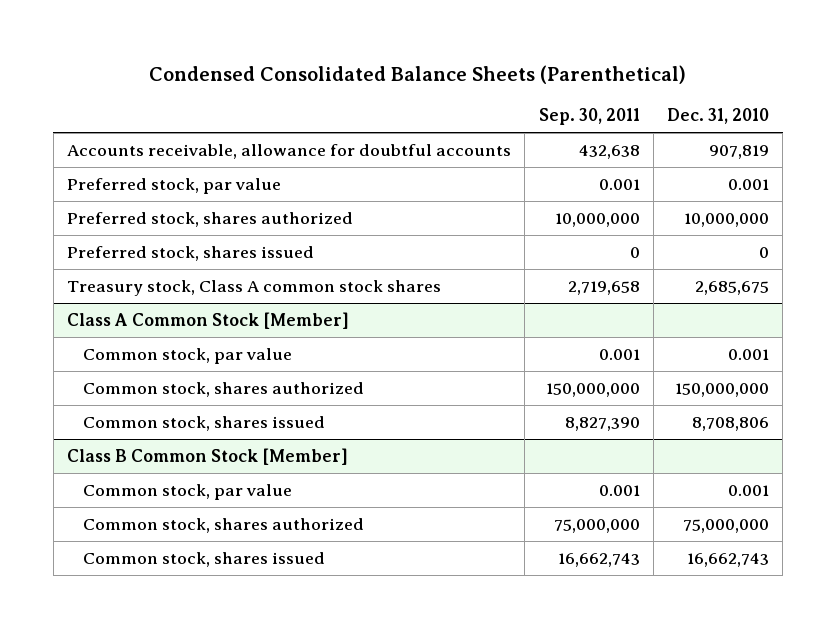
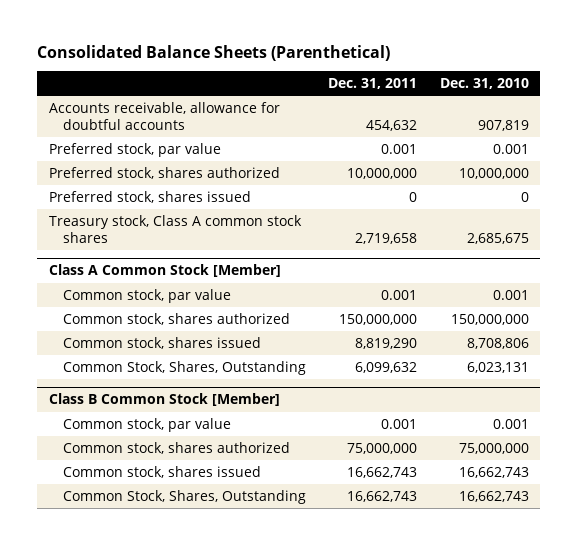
[149,64,687,84] Condensed Consolidated Balance Sheets (Parenthetical) -> [37,45,391,62] Consolidated Balance Sheets (Parenthetical)
[538,108,640,126] Sep. 30, 2011 -> none
none -> [328,78,418,90] Dec. 31, 2011
none -> [62,360,306,375] Common Stock, Shares, Outstanding
none -> [62,489,306,504] Common Stock, Shares, Outstanding

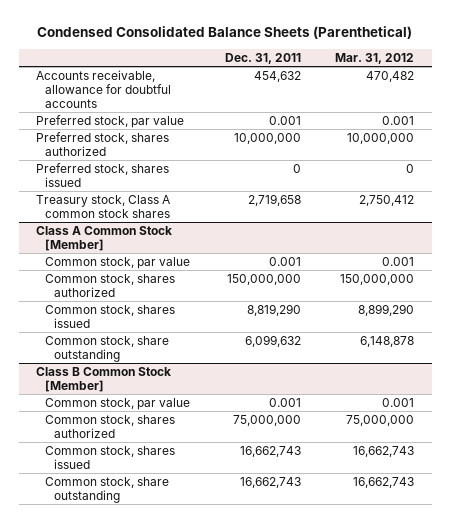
[37,45,391,62] Consolidated Balance Sheets (Parenthetical) -> [37,26,413,40] Condensed Consolidated Balance Sheets (Parenthetical)
[440,78,530,90] Dec. 31, 2010 -> none
none -> [335,52,415,64] Mar. 31, 2012
[62,360,306,375] Common Stock, Shares, Outstanding -> [44,335,169,362] Common stock, share outstanding
[62,489,306,504] Common Stock, Shares, Outstanding -> [44,476,169,503] Common stock, share outstanding

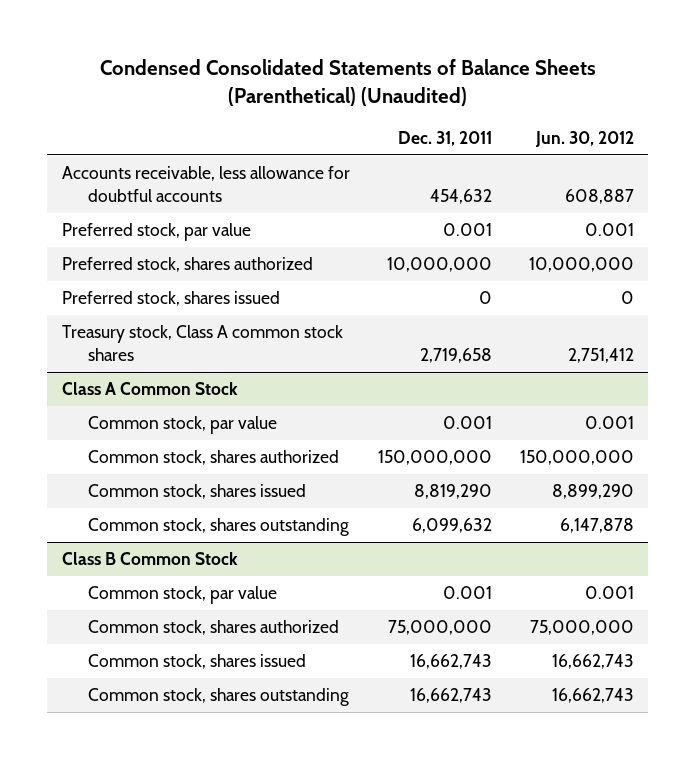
[37,26,413,40] Condensed Consolidated Balance Sheets (Parenthetical) -> [99,58,596,106] Condensed Consolidated Statements of Balance Sheets (Parenthetical) (Unaudited)
[335,52,415,64] Mar. 31, 2012 -> none
none -> [534,130,634,147] Jun. 30, 2012
[36,69,171,108] Accounts receivable, allowance for doubtful accounts -> [61,166,350,203] Accounts receivable, less allowance for doubtful accounts
[36,225,173,251] Class A Common Stock [Member] -> [61,382,238,396] Class A Common Stock
[44,335,169,362] Common stock, share outstanding -> [88,518,350,537] Common stock, shares outstanding
[36,366,172,392] Class B Common Stock [Member] -> [61,552,238,566] Class B Common Stock
[44,476,169,503] Common stock, share outstanding -> [88,688,350,707] Common stock, shares outstanding

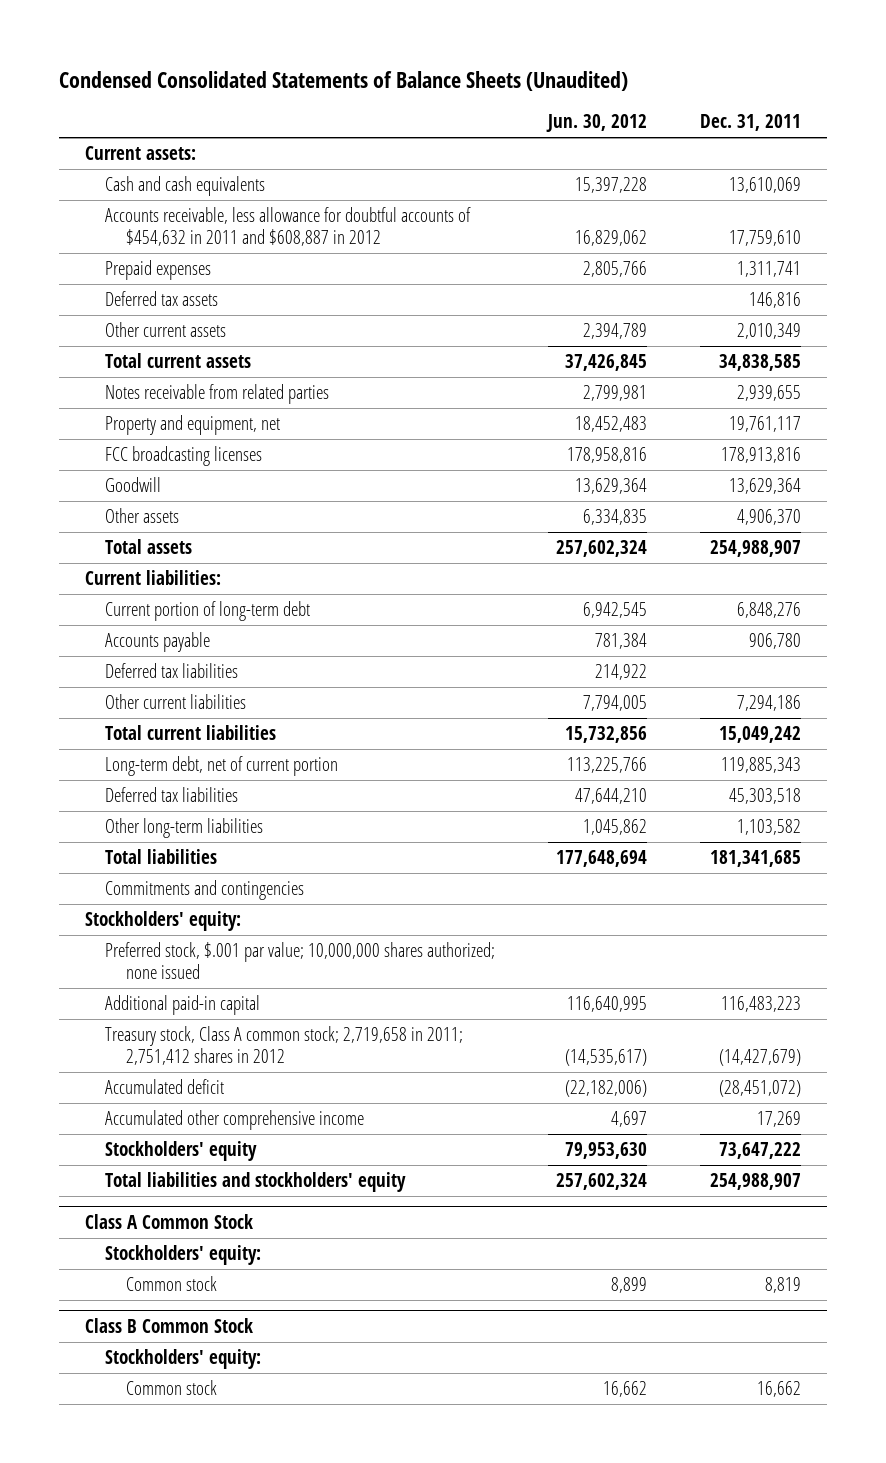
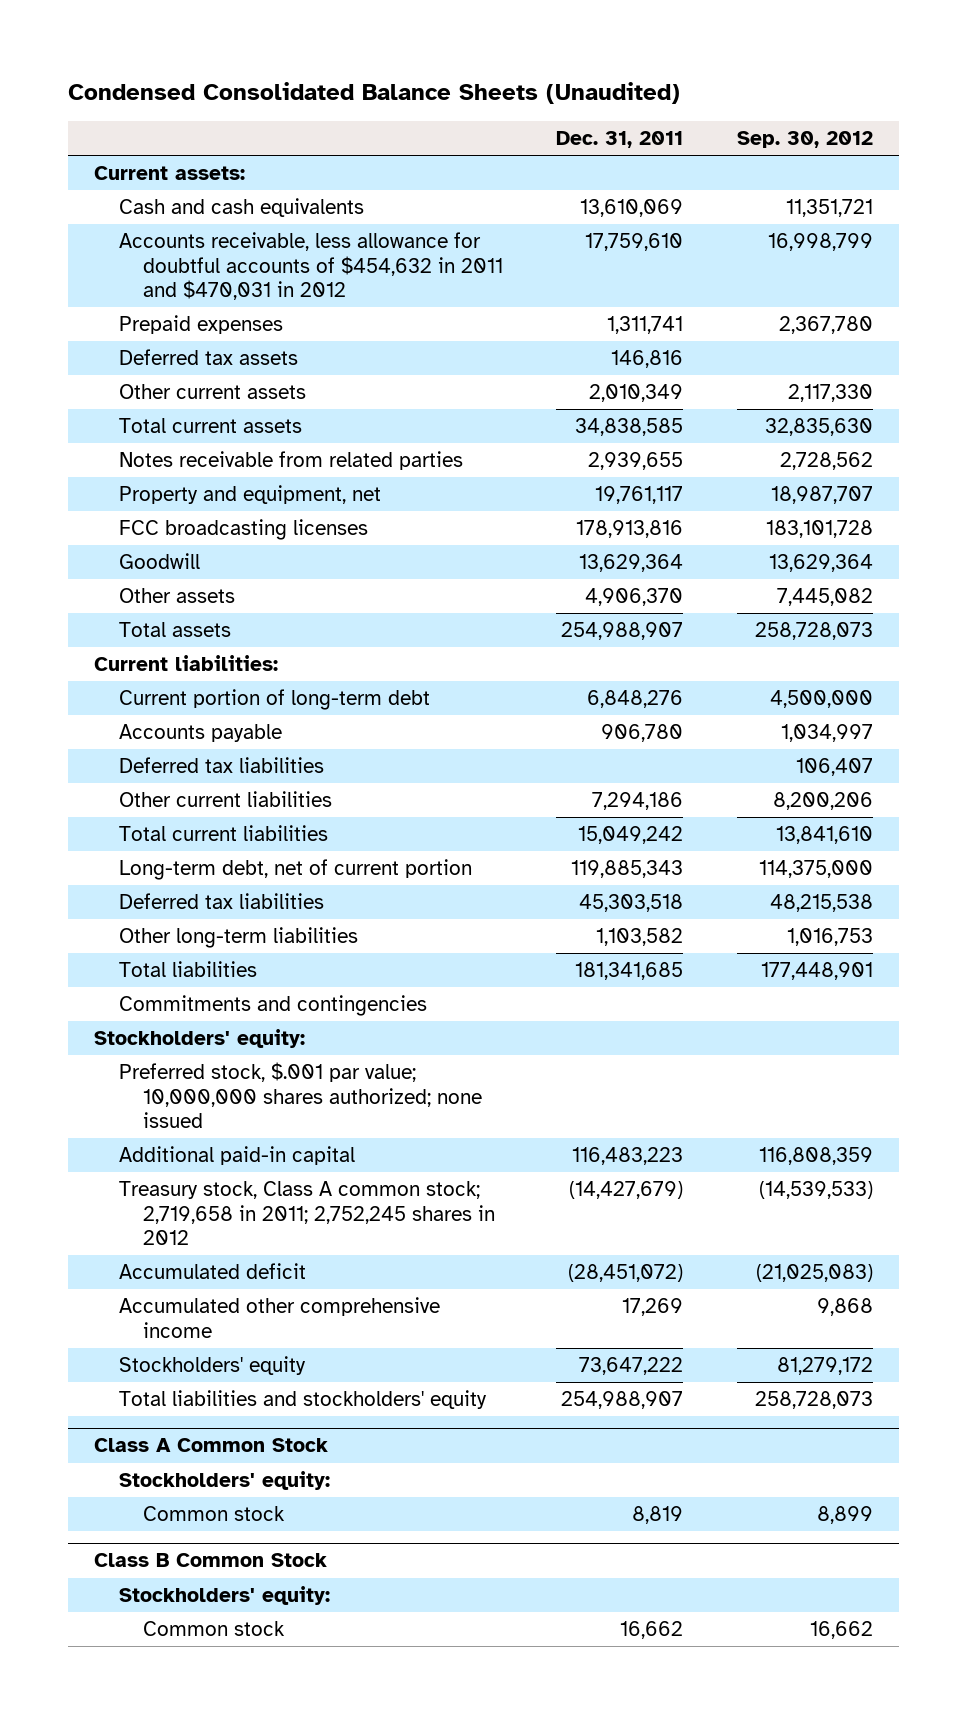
[58,70,628,91] Condensed Consolidated Statements of Balance Sheets (Unaudited) -> [67,82,680,105] Condensed Consolidated Balance Sheets (Unaudited)
[546,114,648,133] Jun. 30, 2012 -> none
none -> [736,131,873,149] Sep. 30, 2012
[105,207,472,247] Accounts receivable, less allowance for doubtful accounts of $454,632 in 2011 and $608,887 in 2012 -> [118,232,504,301] Accounts receivable, less allowance for doubtful accounts of $454,632 in 2011 and $470,031 in 2012
[105,1026,464,1066] Treasury stock, Class A common stock; 2,719,658 in 2011; 2,751,412 shares in 2012 -> [118,1181,496,1246] Treasury stock, Class A common stock; 2,719,658 in 2011; 2,752,245 shares in 2012

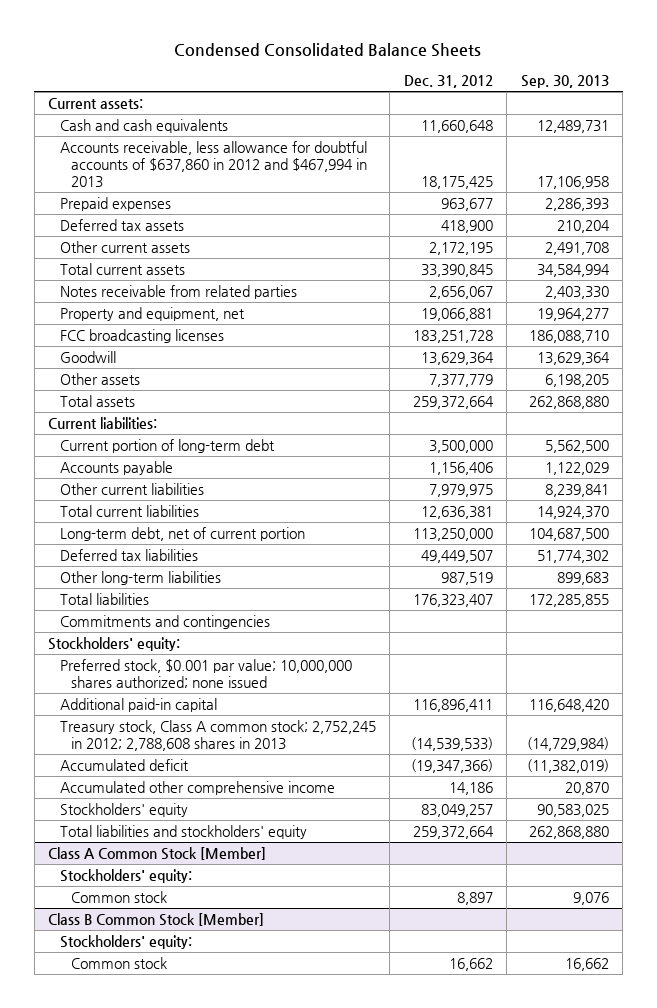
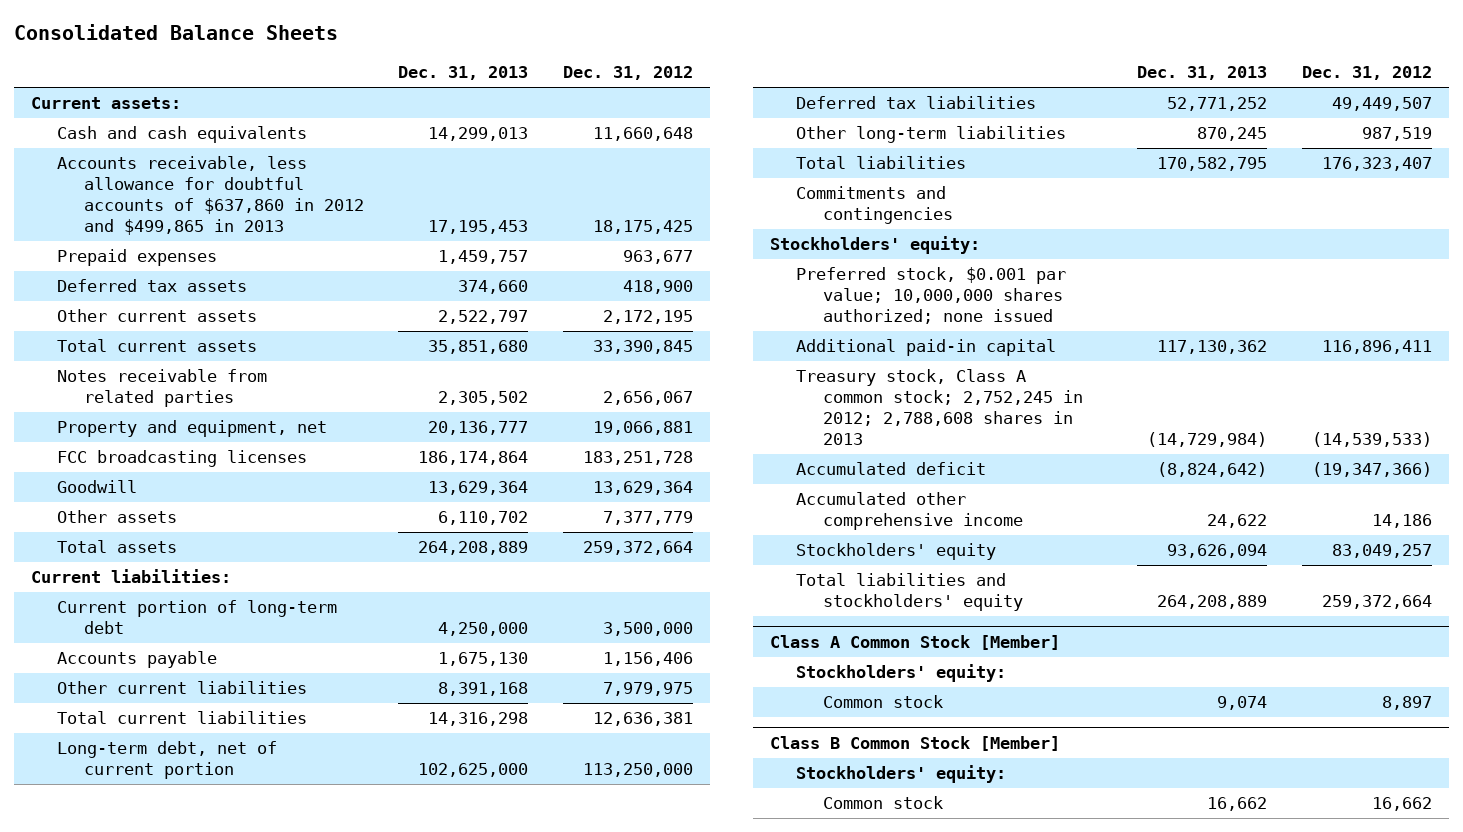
[174,43,482,58] Condensed Consolidated Balance Sheets -> [13,24,338,41] Consolidated Balance Sheets
[520,75,609,89] Sep. 30, 2013 -> none
none -> [398,66,529,81] Dec. 31, 2013
[59,140,367,188] Accounts receivable, less allowance for doubtful accounts of $637,860 in 2012 and $467,994 in 2013 -> [57,156,365,235] Accounts receivable, less allowance for doubtful accounts of $637,860 in 2012 and $499,865 in 2013

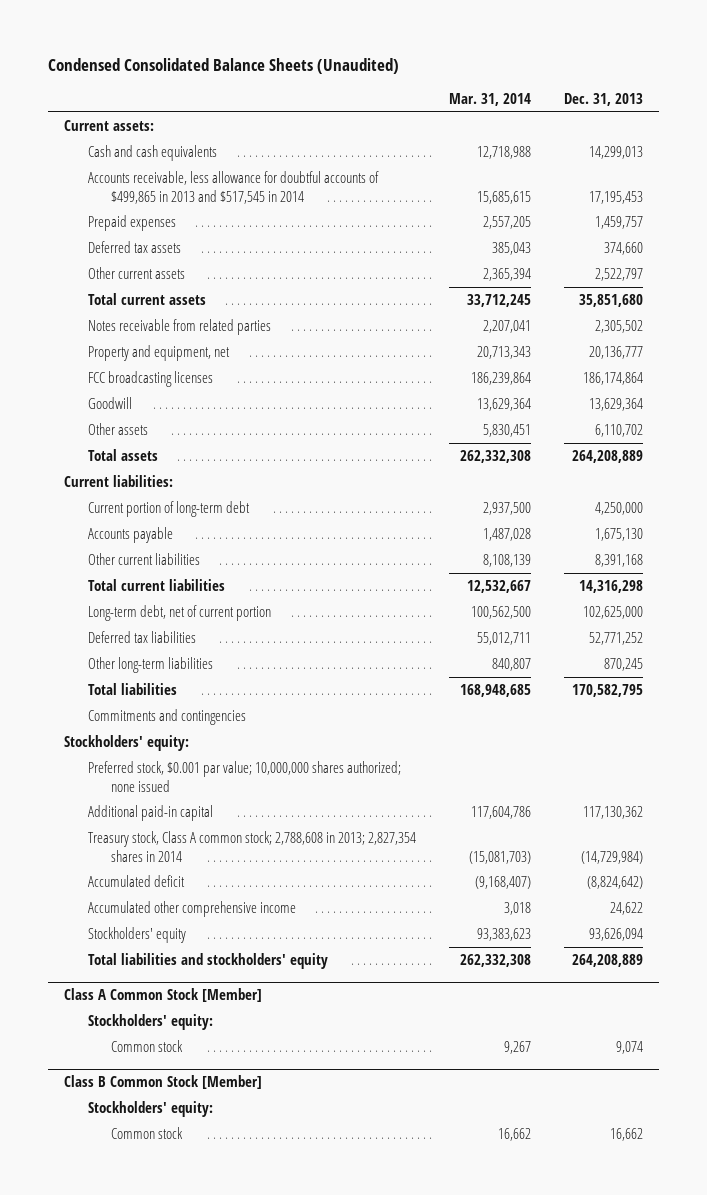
[13,24,338,41] Consolidated Balance Sheets -> [47,57,399,74] Condensed Consolidated Balance Sheets (Unaudited)
[562,66,693,81] Dec. 31, 2012 -> none
none -> [448,92,531,106] Mar. 31, 2014
[57,156,365,235] Accounts receivable, less allowance for doubtful accounts of $637,860 in 2012 and $499,865 in 2013 -> [87,171,379,204] Accounts receivable, less allowance for doubtful accounts of $499,865 in 2013 and $517,545 in 2014
[796,369,1083,445] Treasury stock, Class A common stock; 2,752,245 in 2012; 2,788,608 shares in 2013 -> [87,831,416,862] Treasury stock, Class A common stock; 2,788,608 in 2013; 2,827,354 shares in 2014

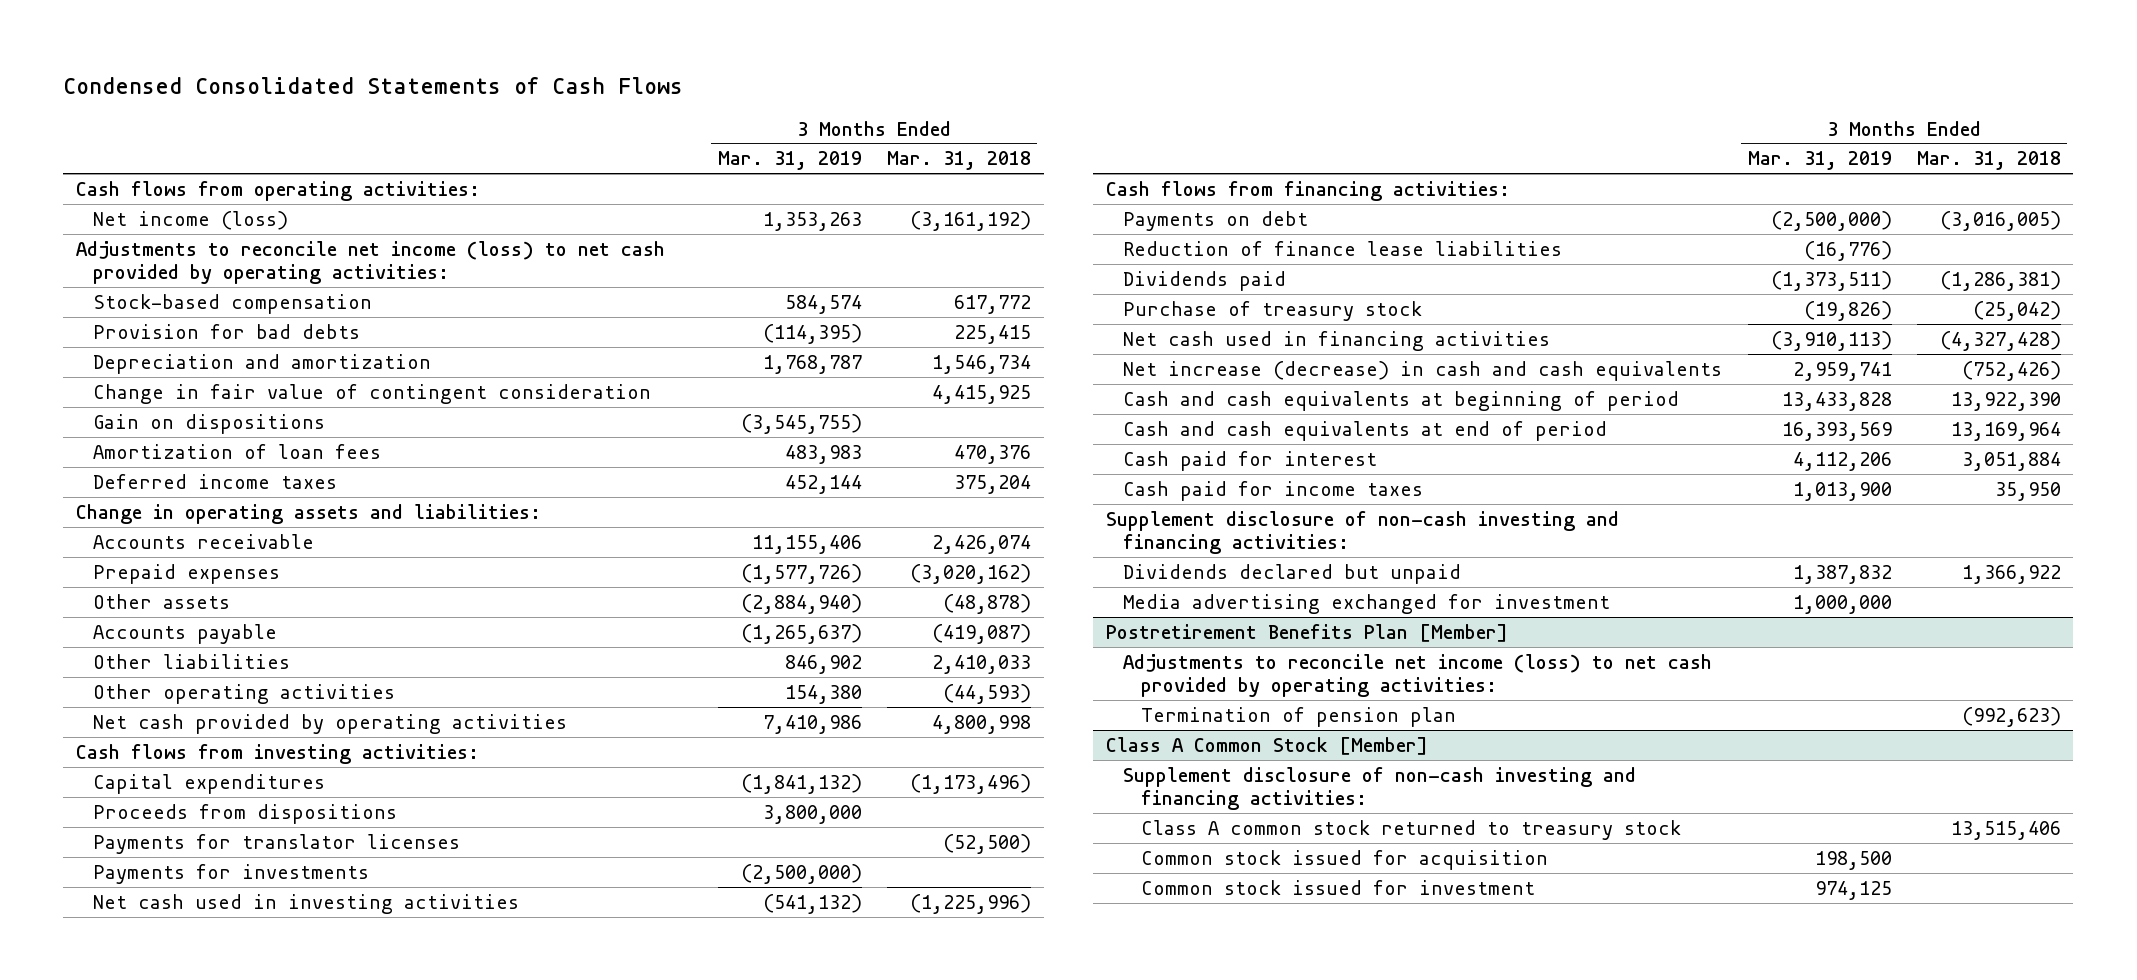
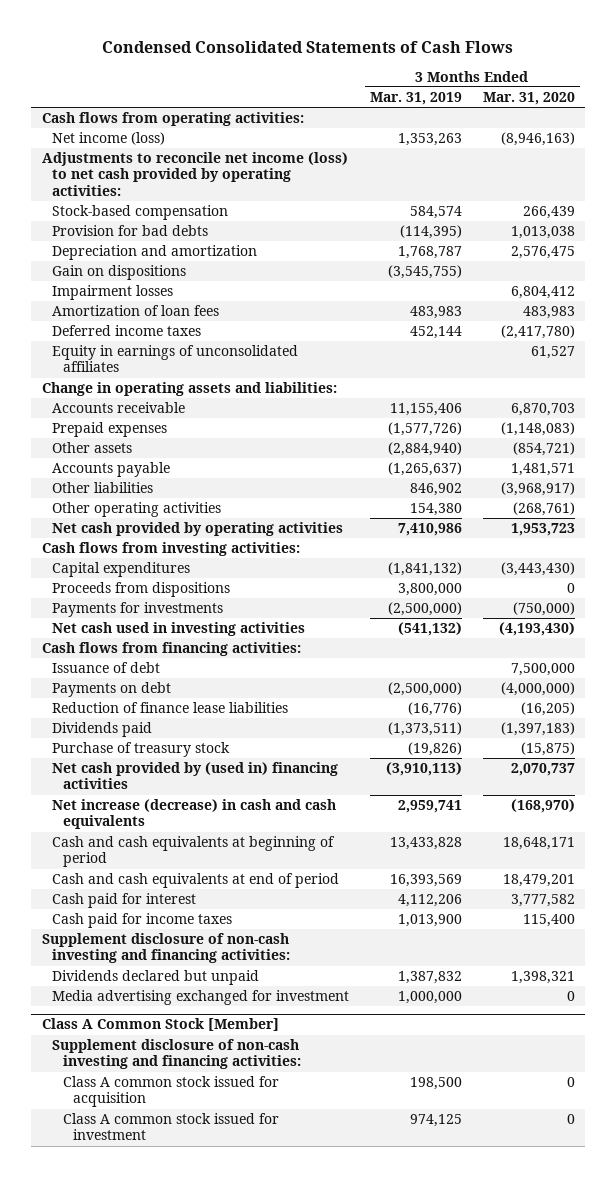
[886,151,1031,171] Mar. 31, 2018 -> none
none -> [482,92,575,106] Mar. 31, 2020
[93,383,652,404] Change in fair value of contingent consideration -> none
none -> [52,285,174,301] Impairment losses
none -> [52,345,299,373] Equity in earnings of unconsolidated affiliates
[93,833,461,854] Payments for translator licenses -> none
none -> [52,662,161,674] Issuance of debt
[1123,330,1551,351] Net cash used in financing activities -> [52,762,339,790] Net cash provided by (used in) financing activities
[1105,623,1508,642] Postretirement Benefits Plan [Member] -> none
[1123,653,1713,698] Adjustments to reconcile net income (loss) to net cash provided by operating activities: -> none
[1140,706,1456,727] Termination of pension plan -> none
[1140,819,1681,840] Class A common stock returned to treasury stock -> none
[1140,849,1548,870] Common stock issued for acquisition -> [62,1076,279,1108] Class A common stock issued for acquisition
[1140,879,1535,895] Common stock issued for investment -> [62,1113,279,1141] Class A common stock issued for investment

